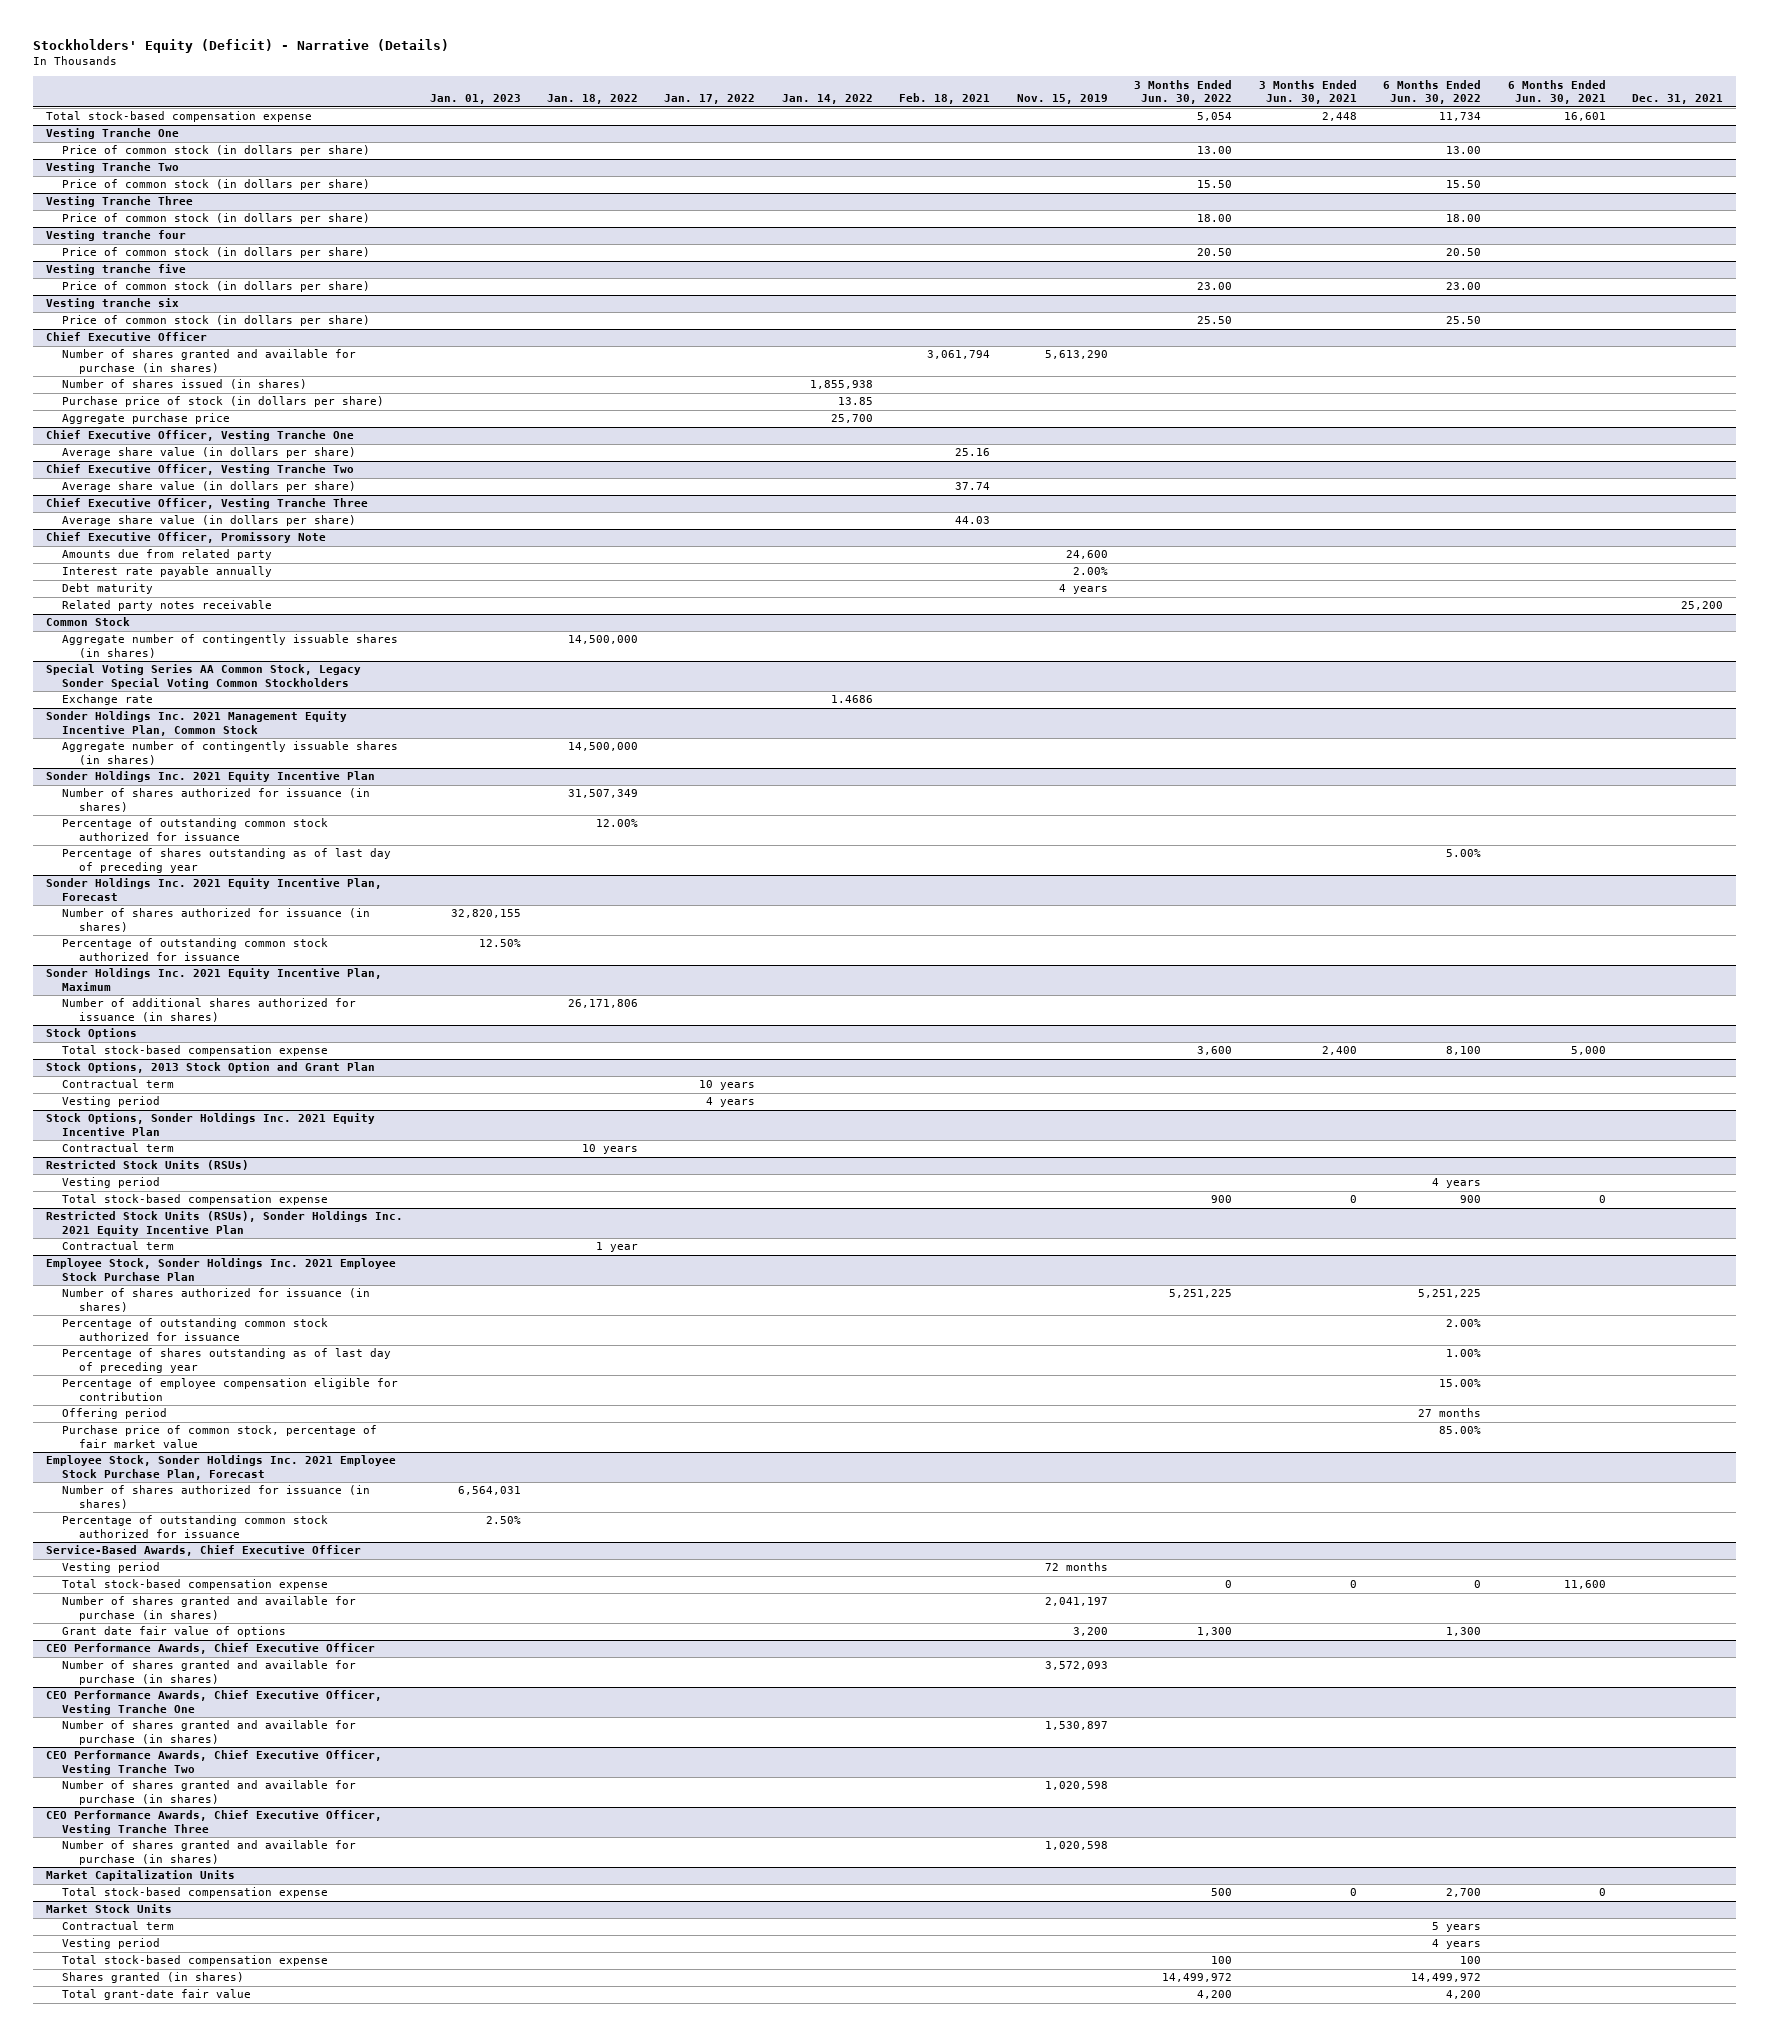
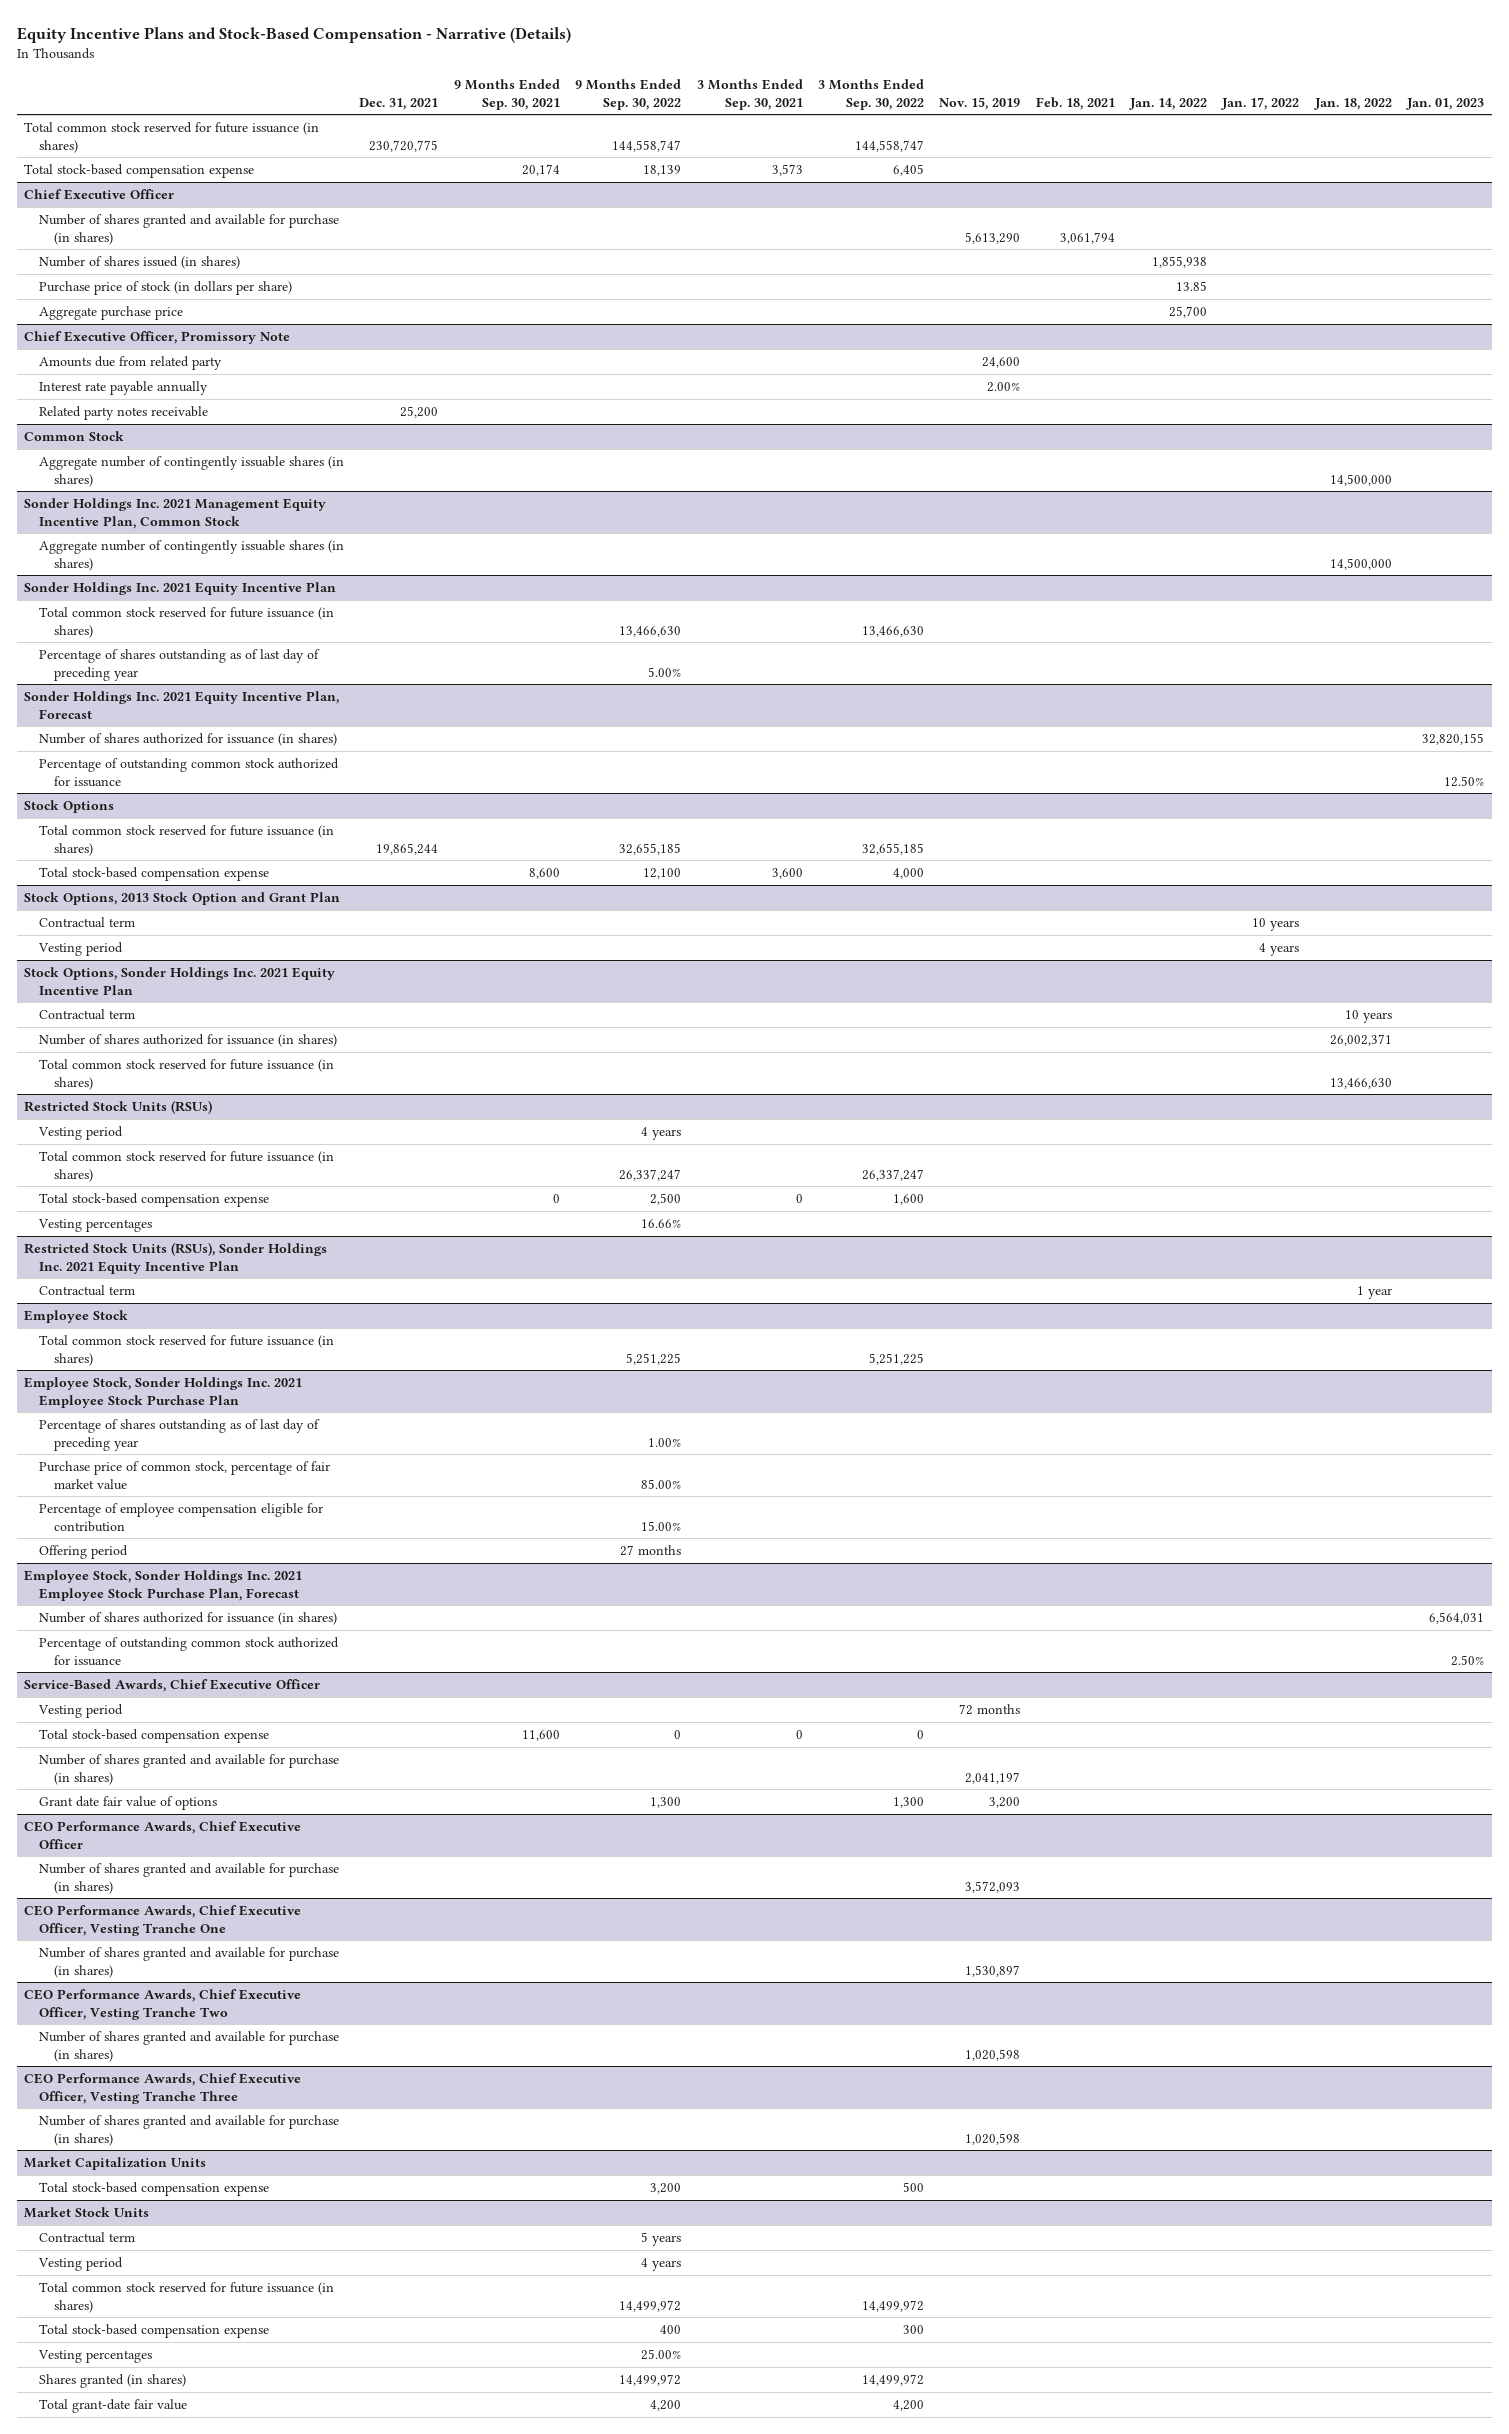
[32,39,449,54] Stockholders' Equity (Deficit) - Narrative (Details) -> [16,26,571,43] Equity Incentive Plans and Stock-Based Compensation - Narrative (Details)
[1134,79,1233,105] 3 Months Ended Jun. 30, 2022 -> none
[1258,79,1357,105] 3 Months Ended Jun. 30, 2021 -> none
[1383,79,1482,105] 6 Months Ended Jun. 30, 2022 -> none
[1507,79,1606,105] 6 Months Ended Jun. 30, 2021 -> none
none -> [453,79,560,110] 9 Months Ended Sep. 30, 2021
none -> [575,79,682,110] 9 Months Ended Sep. 30, 2022
none -> [696,79,803,110] 3 Months Ended Sep. 30, 2021
none -> [817,79,924,110] 3 Months Ended Sep. 30, 2022
none -> [24,121,320,153] Total common stock reserved for future issuance (in shares)
[46,128,180,140] Vesting Tranche One -> none
[62,145,371,157] Price of common stock (in dollars per share) -> none
[46,162,180,174] Vesting Tranche Two -> none
[62,179,371,191] Price of common stock (in dollars per share) -> none
[46,196,194,208] Vesting Tranche Three -> none
[62,213,371,225] Price of common stock (in dollars per share) -> none
[46,230,187,242] Vesting tranche four -> none
[62,247,371,259] Price of common stock (in dollars per share) -> none
[46,264,187,276] Vesting tranche five -> none
[62,281,371,293] Price of common stock (in dollars per share) -> none
[46,298,180,310] Vesting tranche six -> none
[62,315,371,327] Price of common stock (in dollars per share) -> none
[46,430,355,442] Chief Executive Officer, Vesting Tranche One -> none
[62,447,357,459] Average share value (in dollars per share) -> none
[46,464,355,476] Chief Executive Officer, Vesting Tranche Two -> none
[62,481,357,493] Average share value (in dollars per share) -> none
[46,498,369,510] Chief Executive Officer, Vesting Tranche Three -> none
[62,515,357,527] Average share value (in dollars per share) -> none
[62,583,154,595] Debt maturity -> none
[46,664,362,690] Special Voting Series AA Common Stock, Legacy Sonder Special Voting Common Stockholders -> none
[62,694,154,706] Exchange rate -> none
[62,788,371,813] Number of shares authorized for issuance (in shares) -> none
[62,818,329,842] Percentage of outstanding common stock authorized for issuance -> none
none -> [39,606,335,638] Total common stock reserved for future issuance (in shares)
[46,968,383,992] Sonder Holdings Inc. 2021 Equity Incentive Plan, Maximum -> none
[62,998,357,1023] Number of additional shares authorized for issuance (in shares) -> none
none -> [39,824,335,856] Total common stock reserved for future issuance (in shares)
none -> [39,1033,338,1047] Number of shares authorized for issuance (in shares)
none -> [39,1058,335,1090] Total common stock reserved for future issuance (in shares)
none -> [39,1150,335,1182] Total common stock reserved for future issuance (in shares)
none -> [38,1218,153,1232] Vesting percentages
none -> [24,1309,129,1323] Employee Stock
none -> [39,1334,335,1366] Total common stock reserved for future issuance (in shares)
[62,1288,371,1313] Number of shares authorized for issuance (in shares) -> none
[62,1318,329,1342] Percentage of outstanding common stock authorized for issuance -> none
[62,1425,378,1449] Purchase price of common stock, percentage of fair market value -> [39,1460,331,1490] Purchase price of common stock, percentage of fair market value
none -> [39,2281,335,2313] Total common stock reserved for future issuance (in shares)
none -> [38,2349,153,2363] Vesting percentages

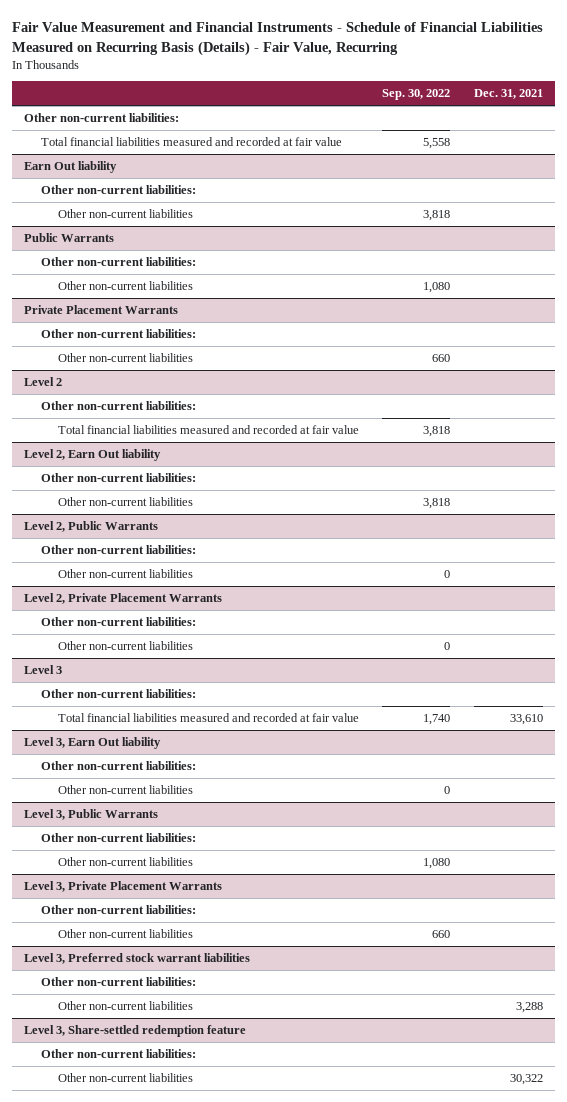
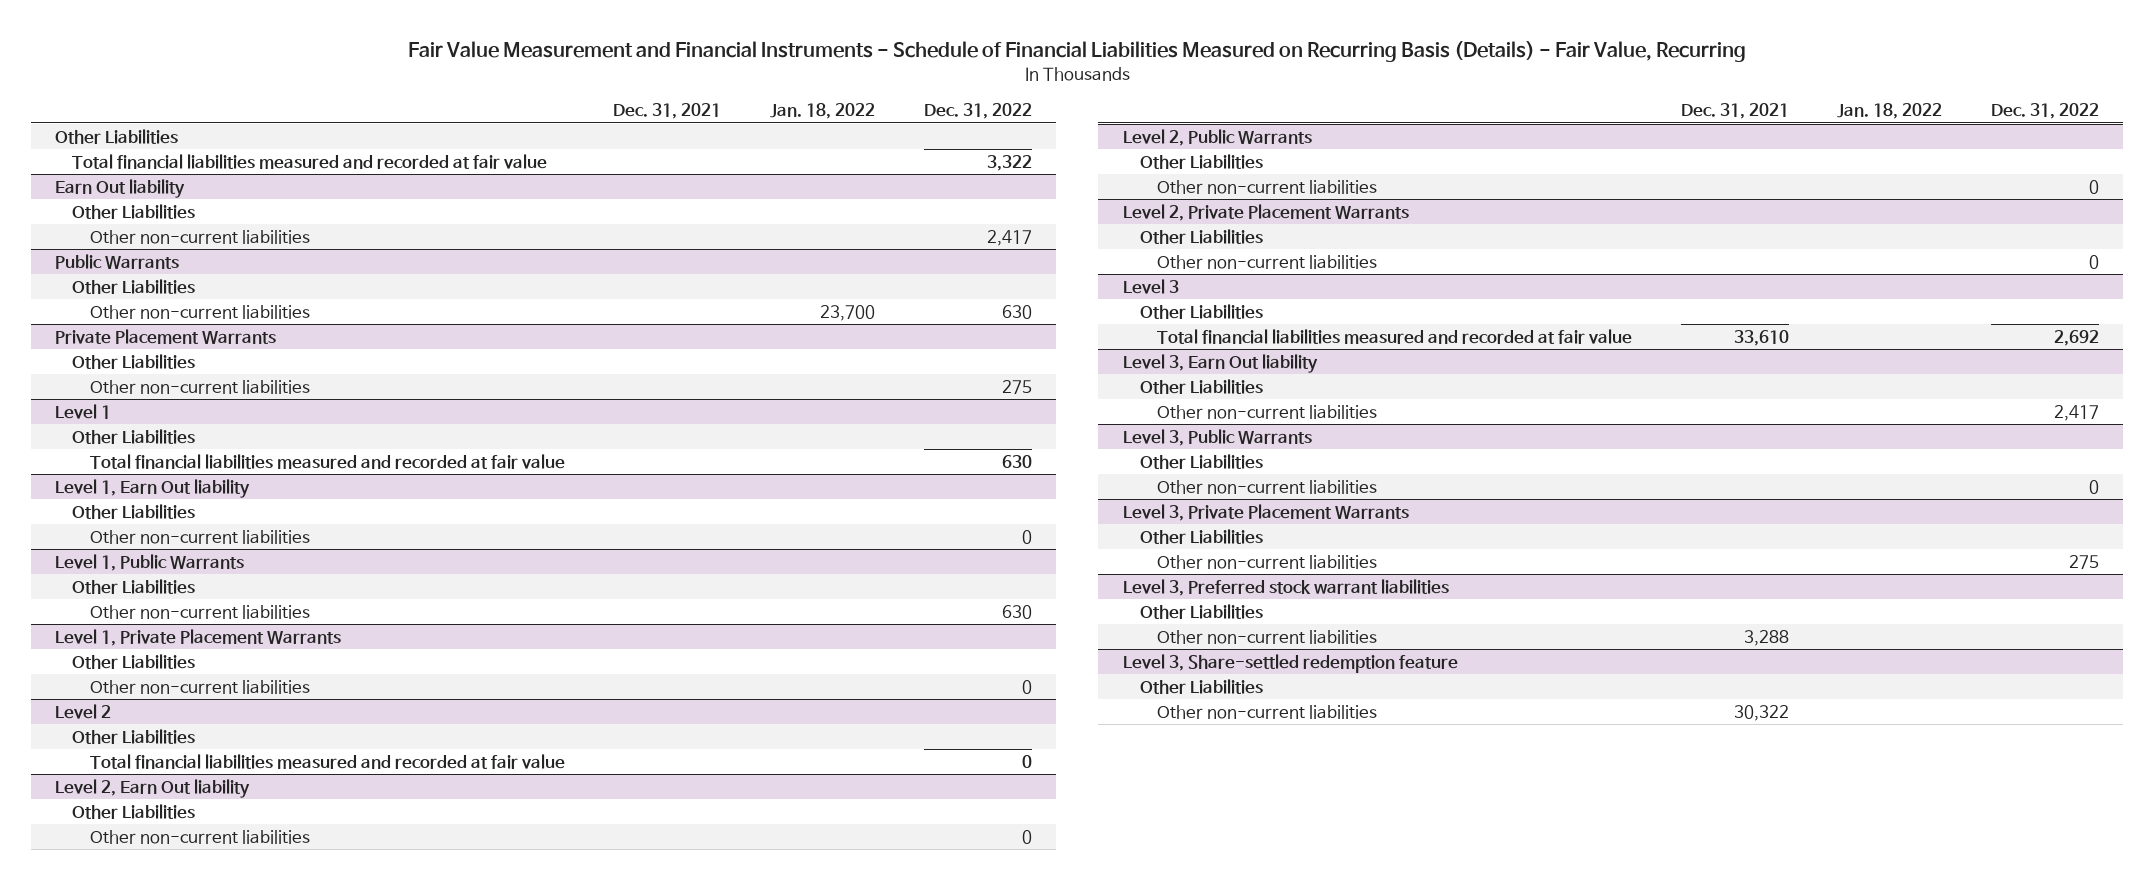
[382,89,451,101] Sep. 30, 2022 -> none
none -> [769,102,875,119] Jan. 18, 2022
none -> [923,102,1032,119] Dec. 31, 2022
[24,113,180,123] Other non-current liabilities: -> [55,128,179,144] Other Liabilities
[40,185,196,195] Other non-current liabilities: -> [72,203,196,219] Other Liabilities
[40,257,196,267] Other non-current liabilities: -> [72,278,196,294] Other Liabilities
[40,329,196,339] Other non-current liabilities: -> [72,353,196,369] Other Liabilities
none -> [55,403,112,419] Level 1
none -> [72,428,196,444] Other Liabilities
none -> [89,453,565,469] Total financial liabilities measured and recorded at fair value
none -> [55,478,251,498] Level 1, Earn Out liability
none -> [72,503,196,519] Other Liabilities
none -> [89,529,310,544] Other non-current liabilities
none -> [55,553,245,571] Level 1, Public Warrants
none -> [72,578,196,594] Other Liabilities
none -> [89,604,310,619] Other non-current liabilities
none -> [55,628,342,646] Level 1, Private Placement Warrants
none -> [72,653,196,669] Other Liabilities
none -> [89,679,310,694] Other non-current liabilities
[40,401,196,411] Other non-current liabilities: -> [72,728,196,744] Other Liabilities
[40,473,196,483] Other non-current liabilities: -> [72,803,196,819] Other Liabilities
[40,545,196,555] Other non-current liabilities: -> [1139,153,1263,169] Other Liabilities
[40,617,196,627] Other non-current liabilities: -> [1139,228,1263,244] Other Liabilities
[40,689,196,699] Other non-current liabilities: -> [1139,303,1263,319] Other Liabilities
[40,761,196,771] Other non-current liabilities: -> [1139,378,1263,394] Other Liabilities
[40,833,196,843] Other non-current liabilities: -> [1139,453,1263,469] Other Liabilities
[40,905,196,915] Other non-current liabilities: -> [1139,528,1263,544] Other Liabilities
[40,977,196,987] Other non-current liabilities: -> [1139,603,1263,619] Other Liabilities
[40,1049,196,1059] Other non-current liabilities: -> [1139,678,1263,694] Other Liabilities

